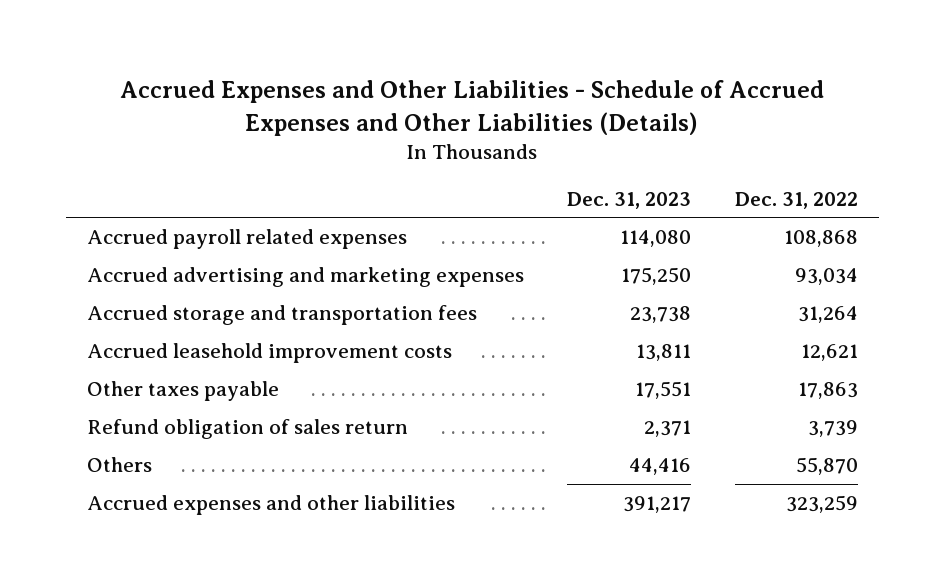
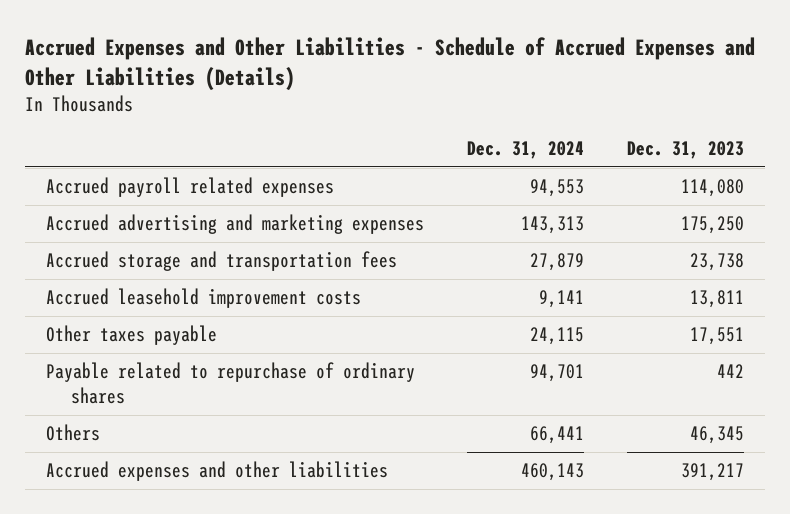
[734,191,858,209] Dec. 31, 2022 -> none
none -> [467,141,585,160] Dec. 31, 2024
[87,419,409,440] Refund obligation of sales return -> none
none -> [46,362,416,405] Payable related to repurchase of ordinary shares
[629,458,692,476] 44,416 -> [689,426,744,445] 46,345

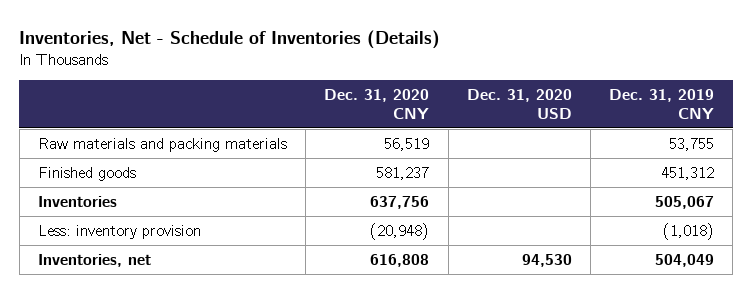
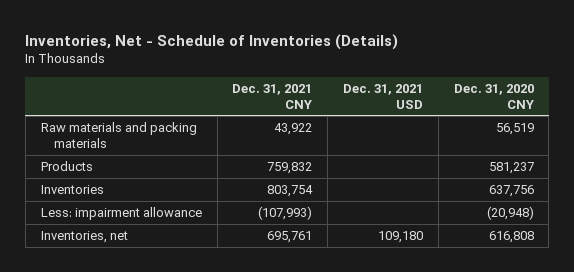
[466,88,572,119] Dec. 31, 2020 USD -> none
[608,88,714,119] Dec. 31, 2019 CNY -> none
none -> [232,83,313,109] Dec. 31, 2021 CNY
none -> [342,83,423,109] Dec. 31, 2021 USD
[38,166,137,181] Finished goods -> [40,161,93,172] Products
[38,224,202,239] Less: inventory provision -> [40,207,202,221] Less: impairment allowance

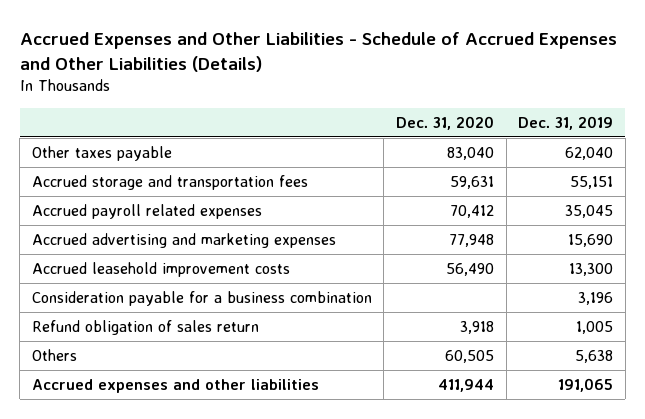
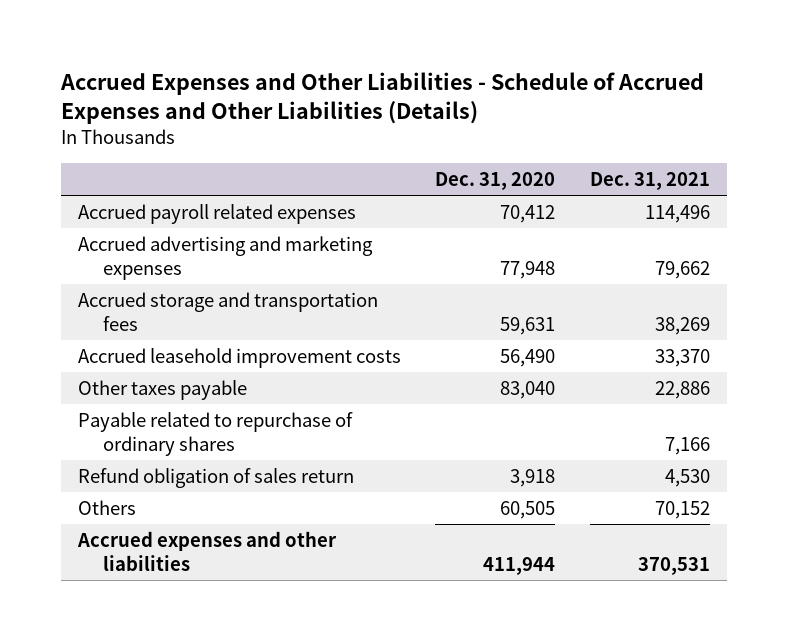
[518,115,614,130] Dec. 31, 2019 -> none
none -> [589,172,710,191] Dec. 31, 2021
[31,174,308,190] Accrued storage and transportation fees -> [78,292,379,331] Accrued storage and transportation fees
[31,290,372,306] Consideration payable for a business combination -> none
[31,145,172,161] Other taxes payable -> [78,380,248,401] Other taxes payable
none -> [78,412,354,456] Payable related to repurchase of ordinary shares

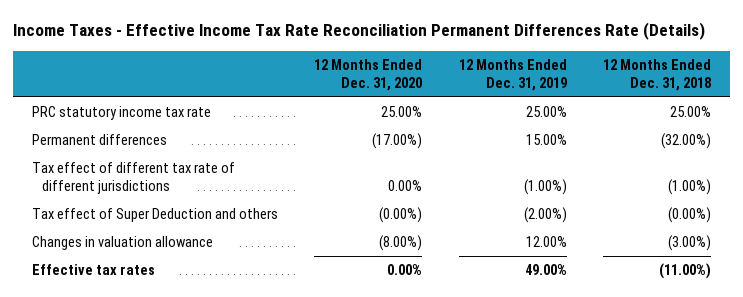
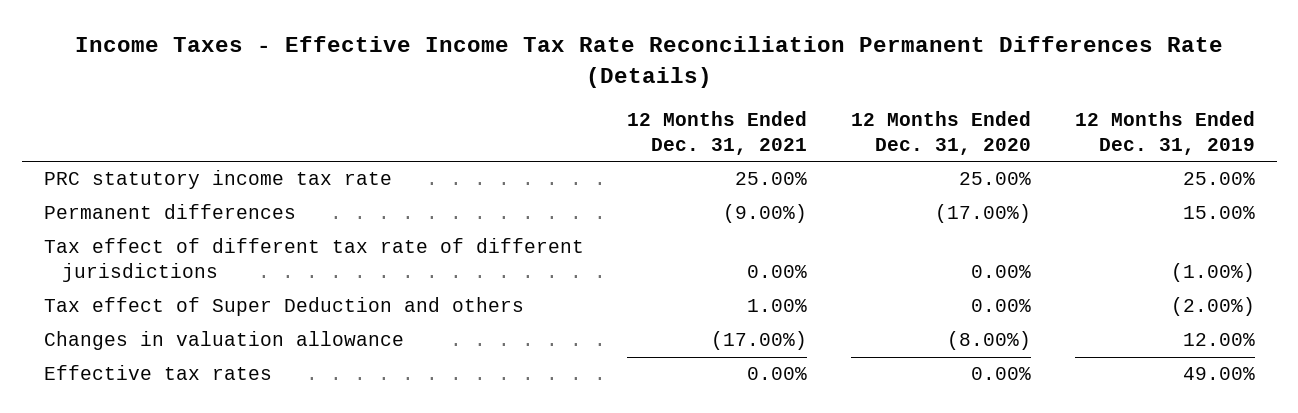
[603,58,712,91] 12 Months Ended Dec. 31, 2018 -> none
none -> [627,110,808,155] 12 Months Ended Dec. 31, 2021
[379,207,423,224] (0.00%) -> [971,299,1032,313] 0.00%

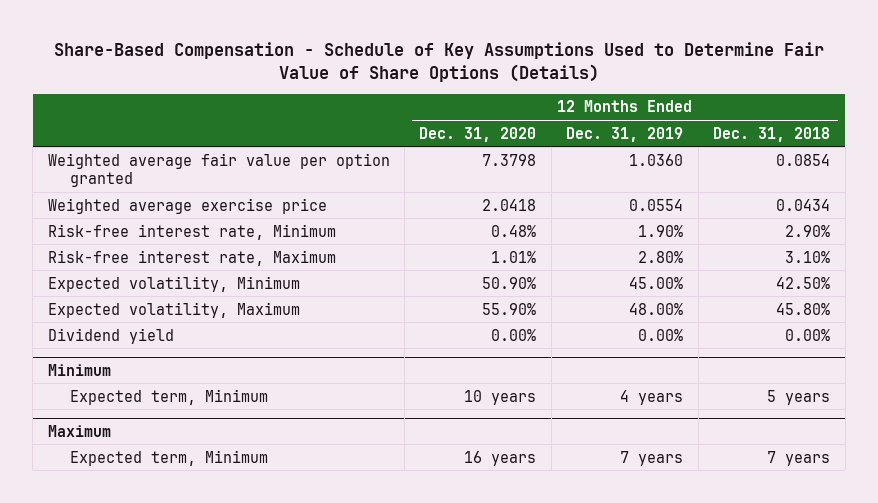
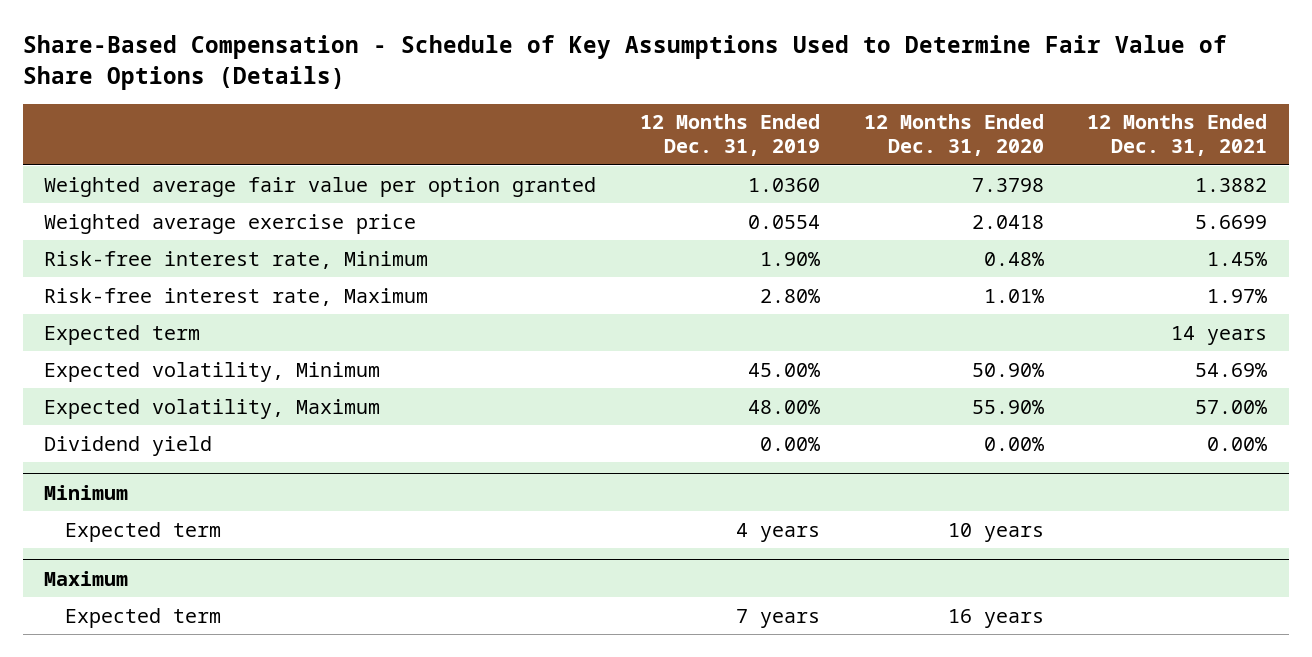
[713,126,831,142] Dec. 31, 2018 -> none
none -> [1087,114,1268,157] 12 Months Ended Dec. 31, 2021
none -> [44,324,201,345] Expected term
[69,388,268,405] Expected term, Minimum -> [64,521,221,542] Expected term
[69,449,268,466] Expected term, Minimum -> [64,607,221,628] Expected term

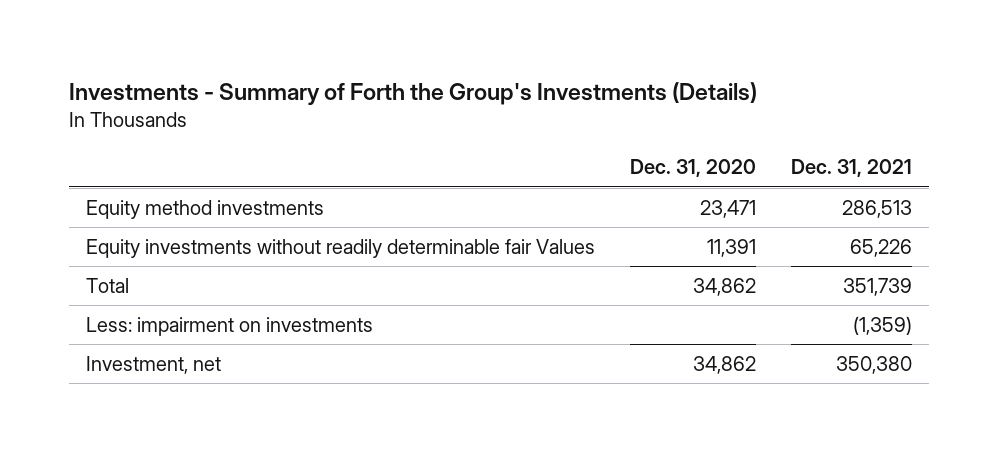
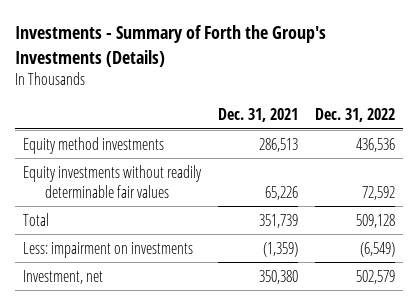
[630,159,757,178] Dec. 31, 2020 -> none
none -> [315,108,396,123] Dec. 31, 2022
[86,239,596,259] Equity investments without readily determinable fair Values -> [23,164,203,198] Equity investments without readily determinable fair values

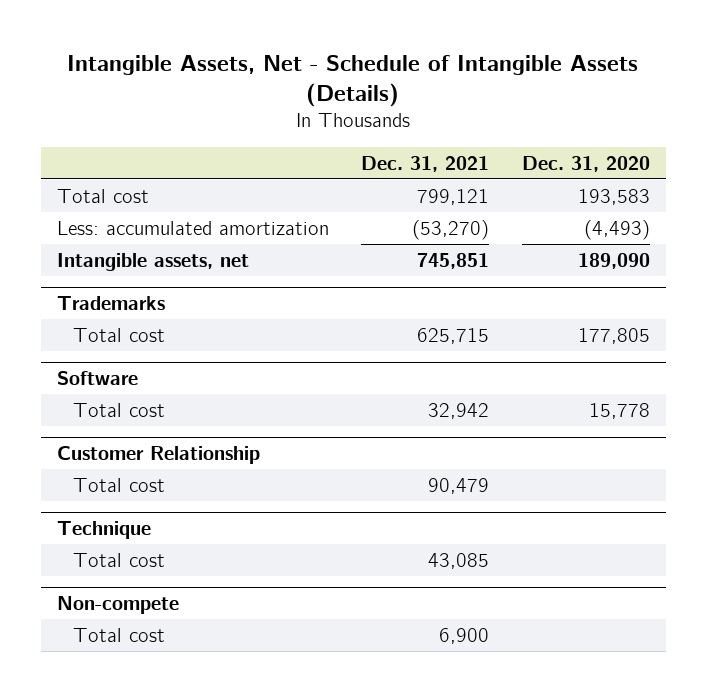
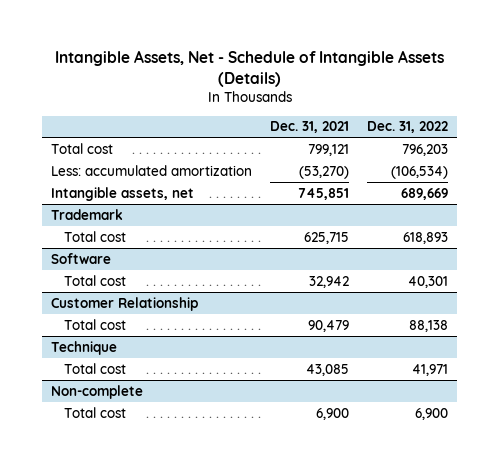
[521,155,650,172] Dec. 31, 2020 -> none
none -> [367,121,449,134] Dec. 31, 2022
[56,296,165,311] Trademarks -> [50,208,123,220] Trademark
[56,596,179,615] Non-compete -> [50,384,143,399] Non-complete

